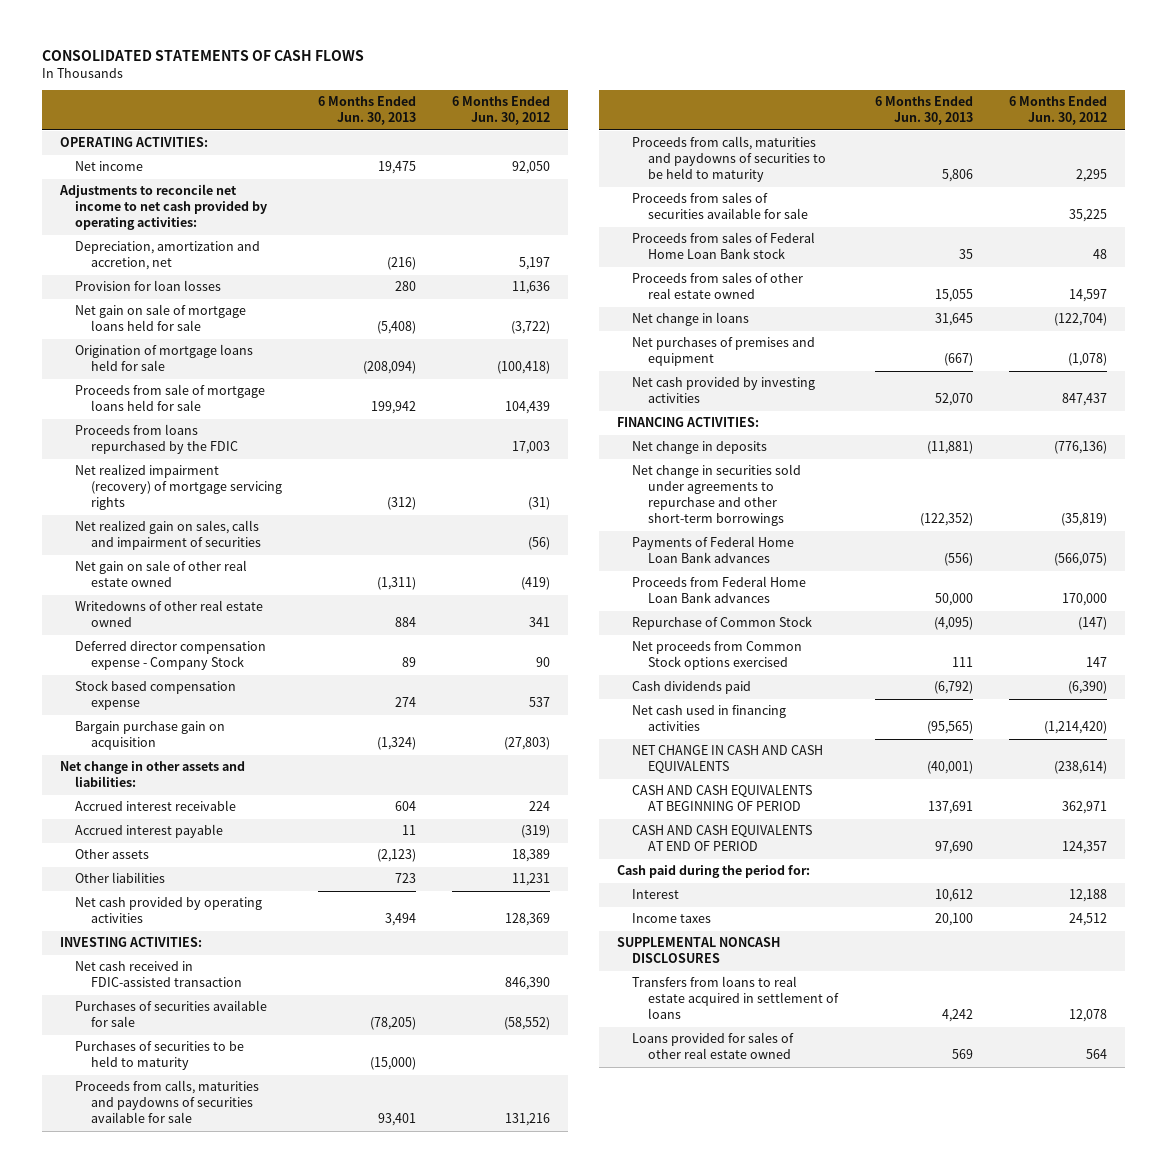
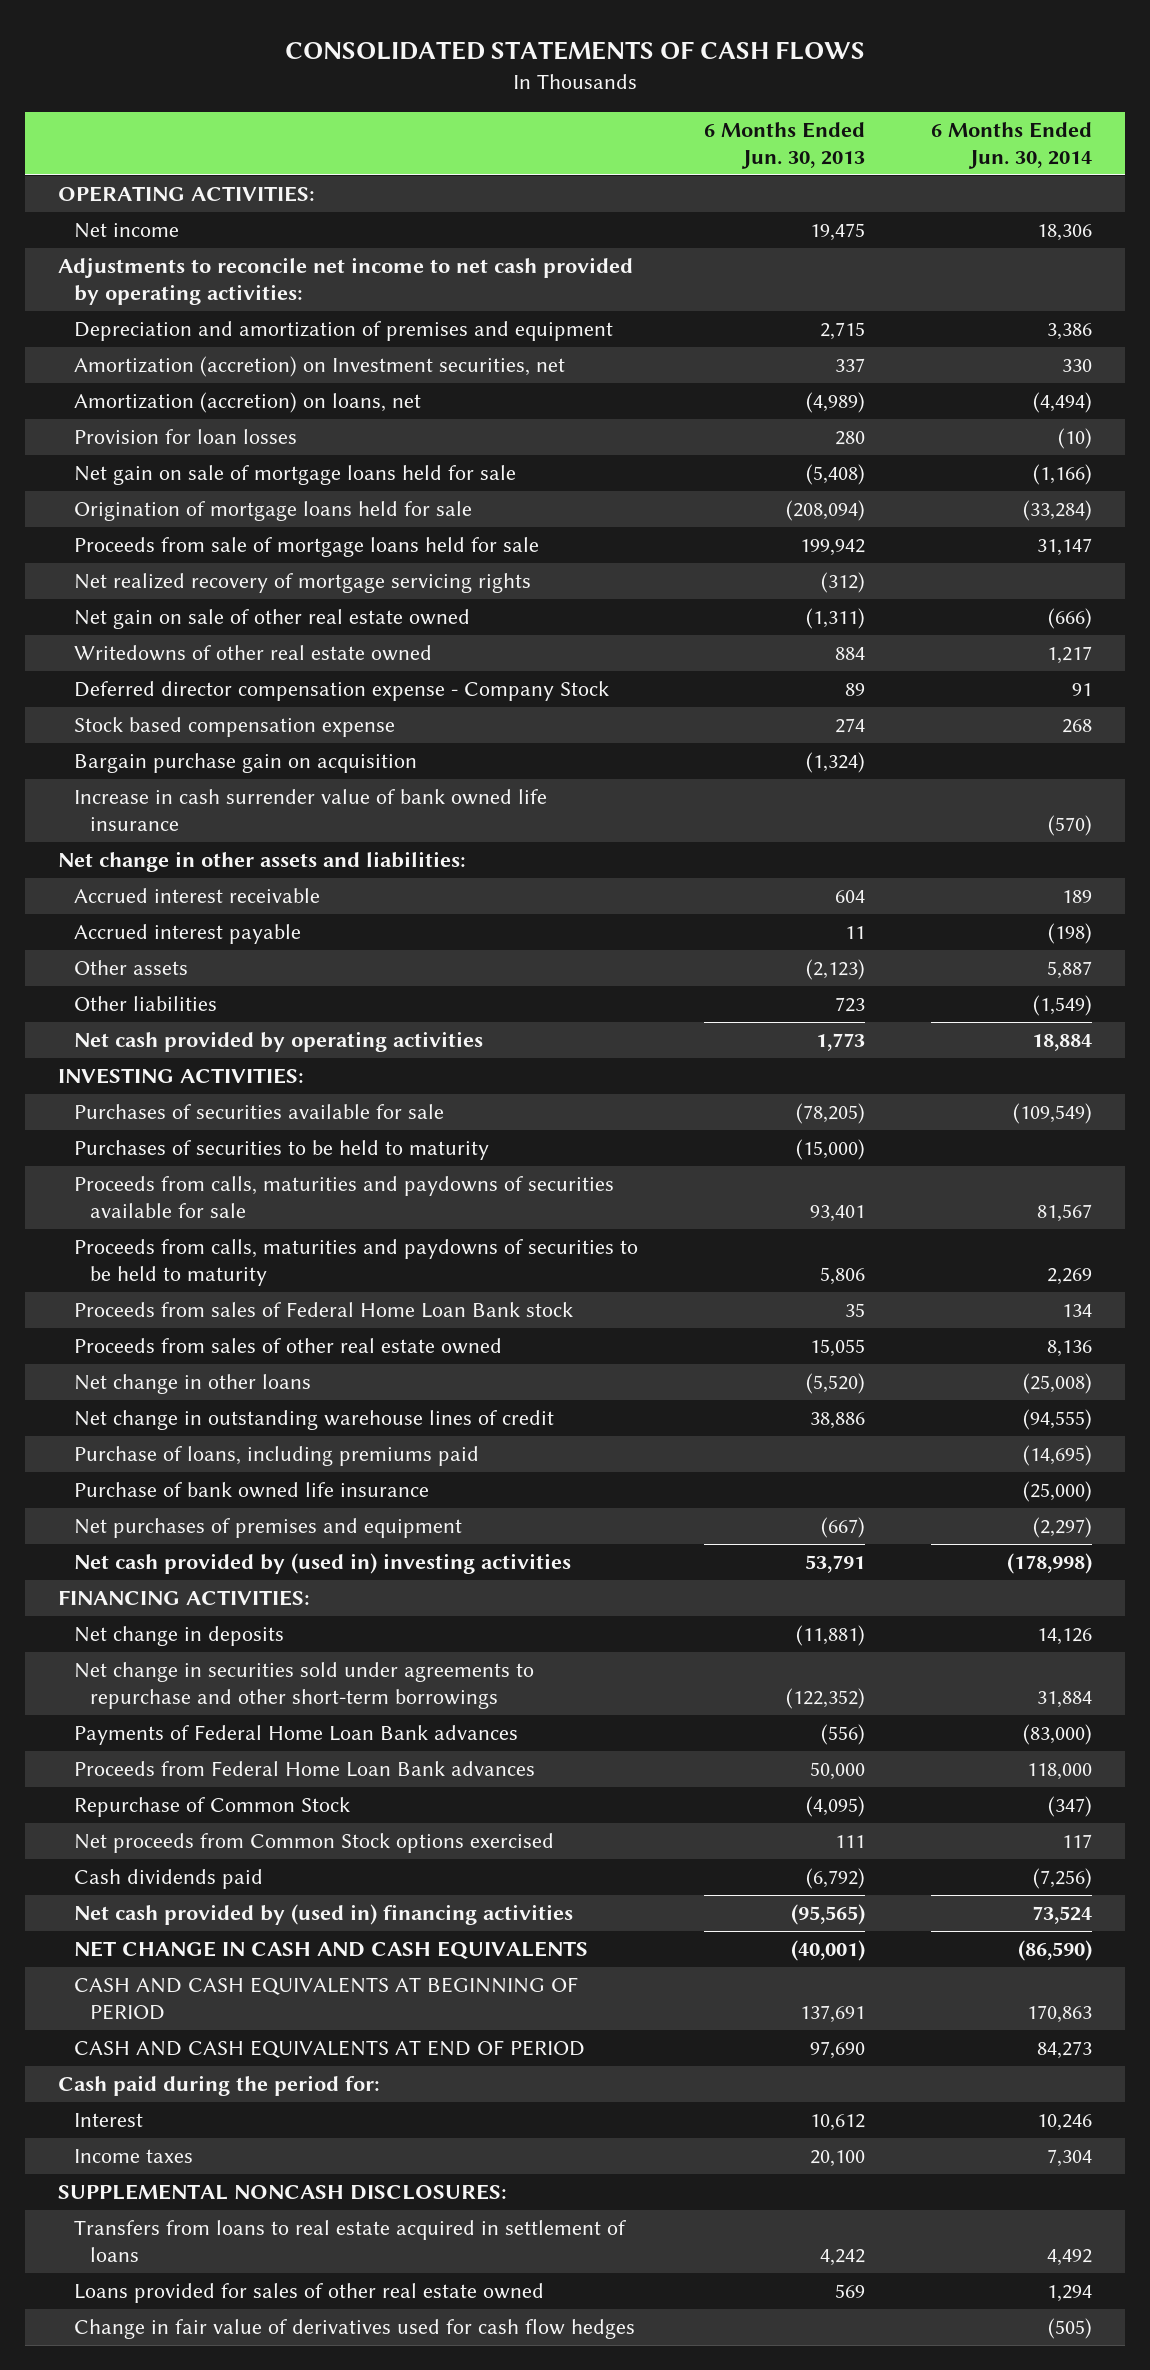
[451,96,550,126] 6 Months Ended Jun. 30, 2012 -> none
none -> [931,121,1093,169] 6 Months Ended Jun. 30, 2014
[75,241,261,271] Depreciation, amortization and accretion, net -> [73,321,613,342] Depreciation and amortization of premises and equipment
[386,257,416,271] (216) -> [819,322,865,341] 2,715
none -> [73,356,565,378] Amortization (accretion) on Investment securities, net
none -> [73,392,421,414] Amortization (accretion) on loans, net
[75,424,238,455] Proceeds from loans repurchased by the FDIC -> none
[75,520,261,551] Net realized gain on sales, calls and impairment of securities -> none
[75,464,282,511] Net realized impairment (recovery) of mortgage servicing rights -> [73,573,531,594] Net realized recovery of mortgage servicing rights
none -> [73,789,547,832] Increase in cash surrender value of bank owned life insurance
[384,913,416,927] 3,494 -> [815,1033,865,1052] 1,773
[75,961,242,988] Net cash received in FDIC-assisted transaction -> none
[632,192,808,220] Proceeds from sales of securities available for sale -> none
[632,312,750,327] Net change in loans -> [73,1374,311,1395] Net change in other loans
[934,313,973,327] 31,645 -> [805,1373,865,1395] (5,520)
none -> [73,1410,554,1431] Net change in outstanding warehouse lines of credit
none -> [73,1446,479,1467] Purchase of loans, including premiums paid
none -> [73,1482,429,1499] Purchase of bank owned life insurance
[632,377,816,404] Net cash provided by investing activities -> [73,1553,571,1575] Net cash provided by (used in) investing activities
[934,393,973,407] 52,070 -> [804,1555,865,1574] 53,791
[632,705,787,732] Net cash used in financing activities -> [73,1904,573,1926] Net cash provided by (used in) financing activities
[617,937,781,964] SUPPLEMENTAL NONCASH DISCLOSURES -> [57,2184,507,2201] SUPPLEMENTAL NONCASH DISCLOSURES:
none -> [73,2319,635,2340] Change in fair value of derivatives used for cash flow hedges

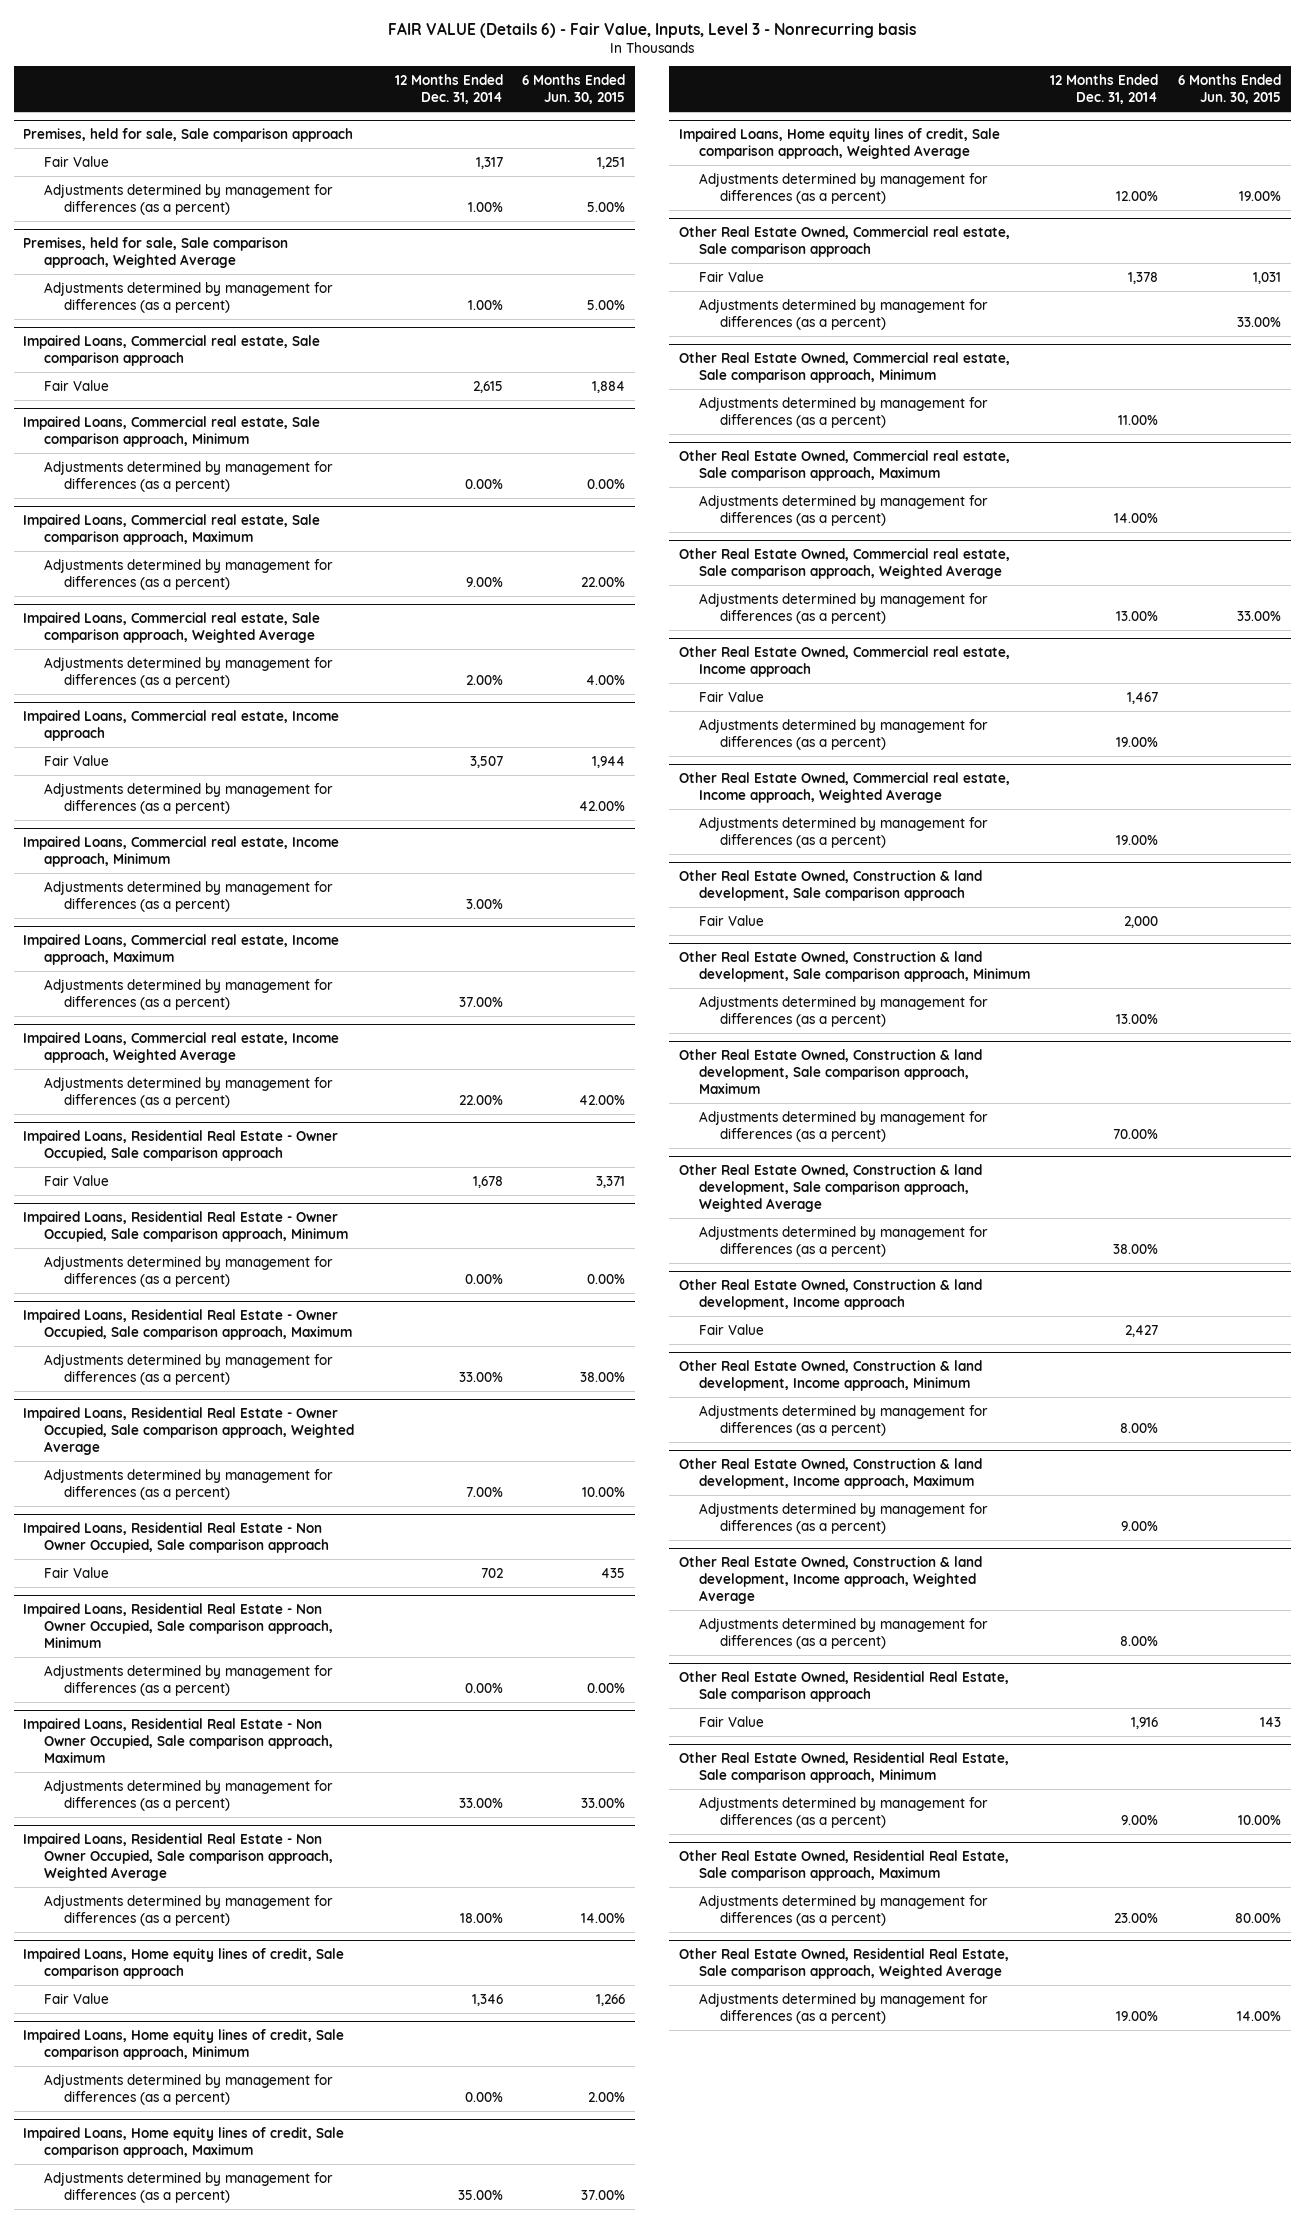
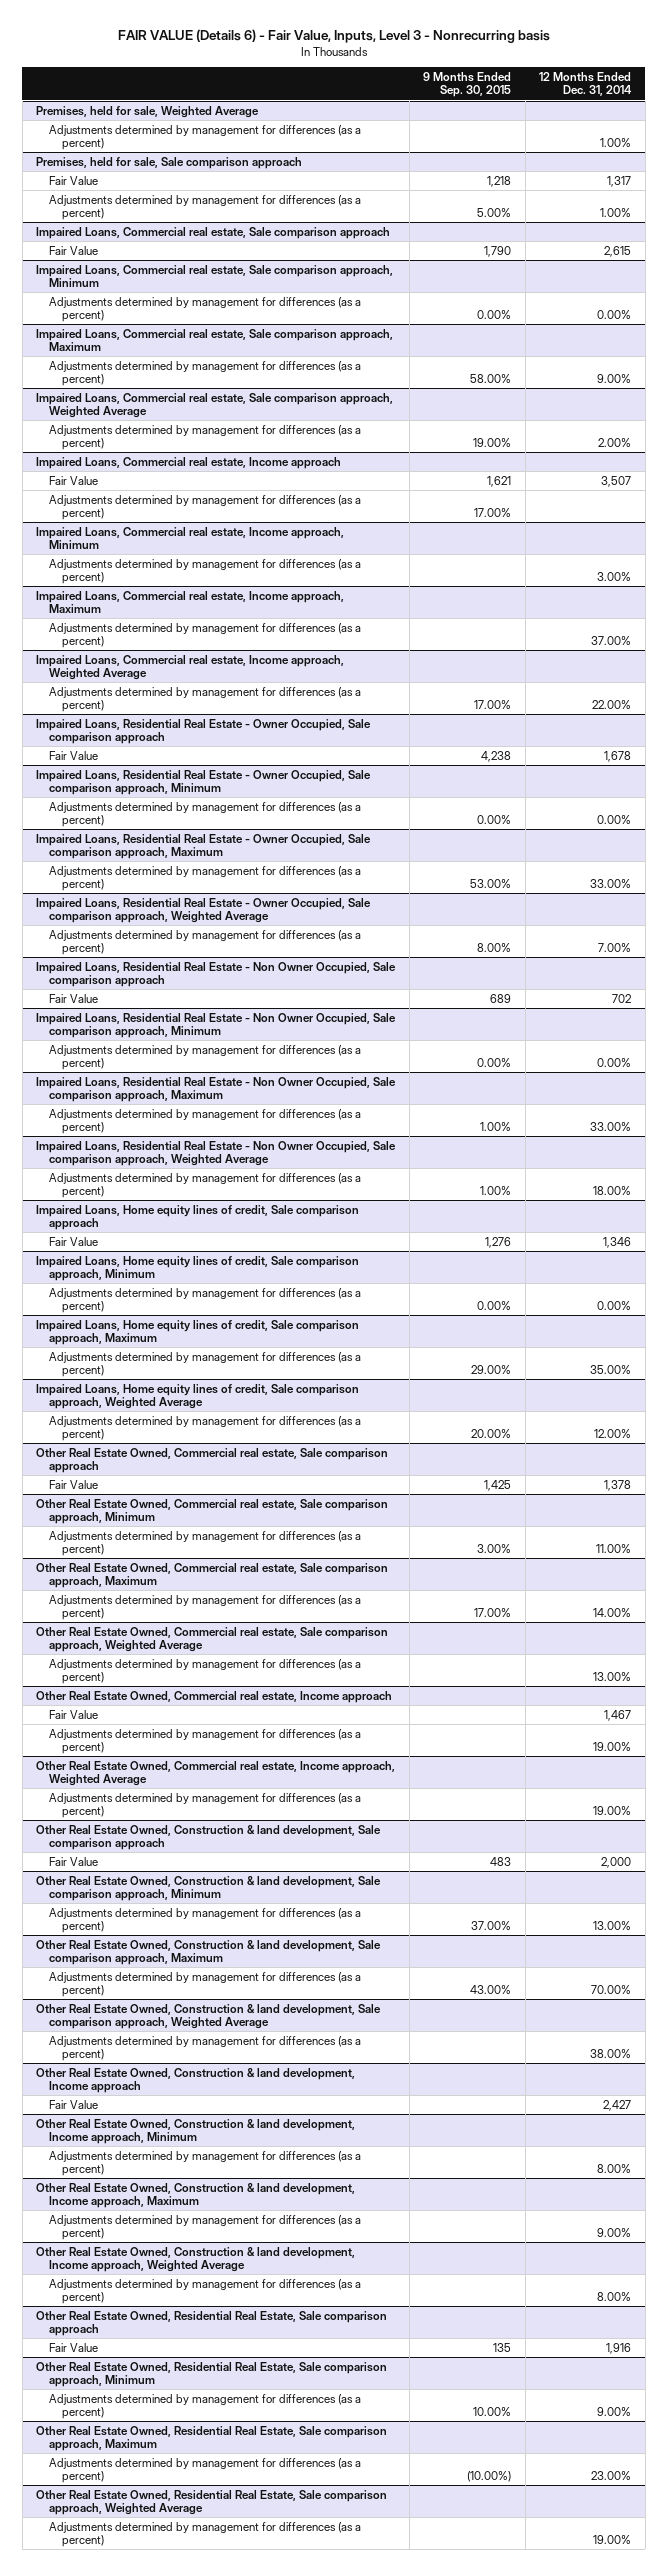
[522,73,626,104] 6 Months Ended Jun. 30, 2015 -> none
none -> [423,71,512,98] 9 Months Ended Sep. 30, 2015
none -> [36,105,260,118] Premises, held for sale, Weighted Average
none -> [49,124,362,151] Adjustments determined by management for differences (as a percent)
[23,237,289,269] Premises, held for sale, Sale comparison approach, Weighted Average -> none
[43,281,333,313] Adjustments determined by management for differences (as a percent) -> none
[699,298,989,330] Adjustments determined by management for differences (as a percent) -> none

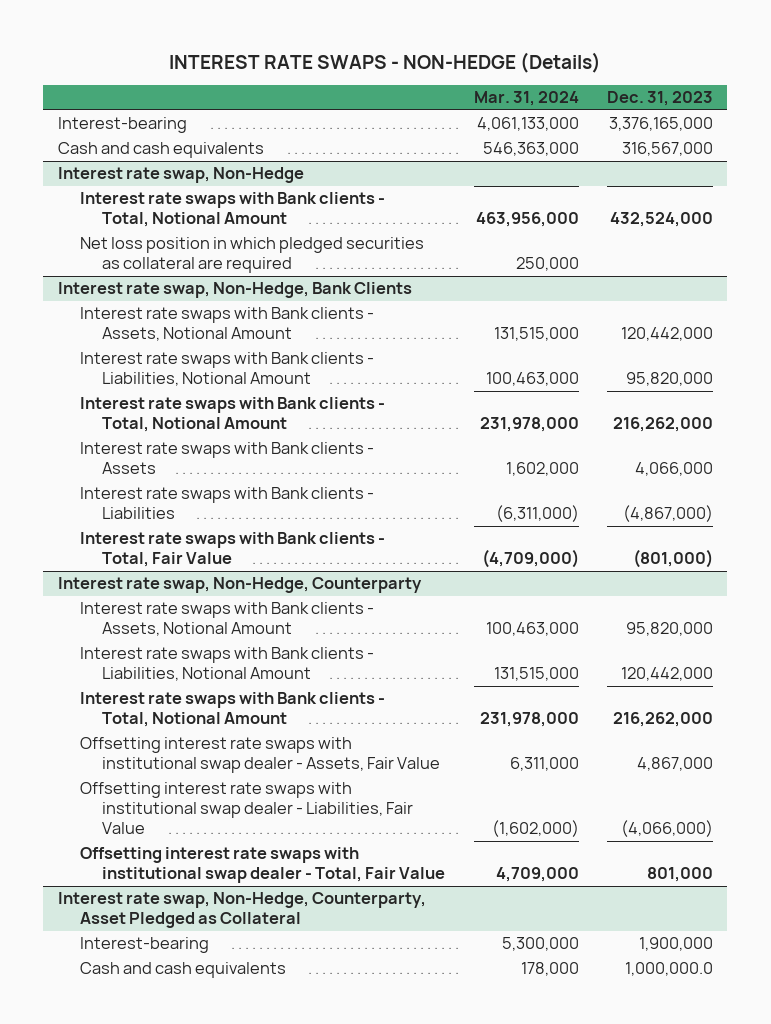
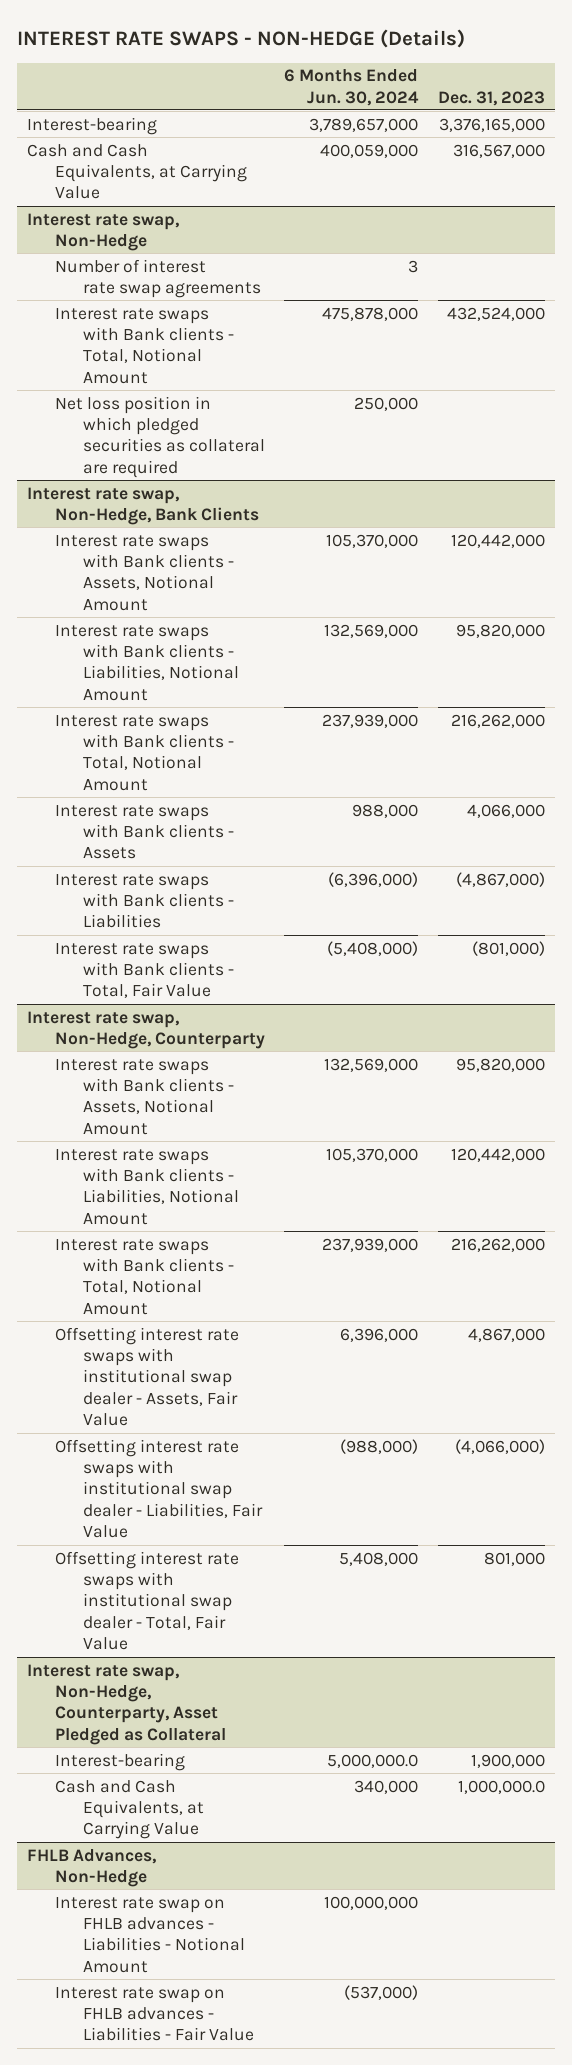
[473,91,579,107] Mar. 31, 2024 -> none
none -> [284,69,420,106] 6 Months Ended Jun. 30, 2024
[57,142,264,159] Cash and cash equivalents -> [27,143,247,200] Cash and Cash Equivalents, at Carrying Value
none -> [54,258,261,298] Number of interest rate swap agreements
[79,962,286,979] Cash and cash equivalents -> [54,1779,204,1840] Cash and Cash Equivalents, at Carrying Value
none -> [27,1848,157,1887] FHLB Advances, Non-Hedge
none -> [54,1896,245,1973] Interest rate swap on FHLB advances - Liabilities - Notional Amount
none -> [54,1986,254,2042] Interest rate swap on FHLB advances - Liabilities - Fair Value

